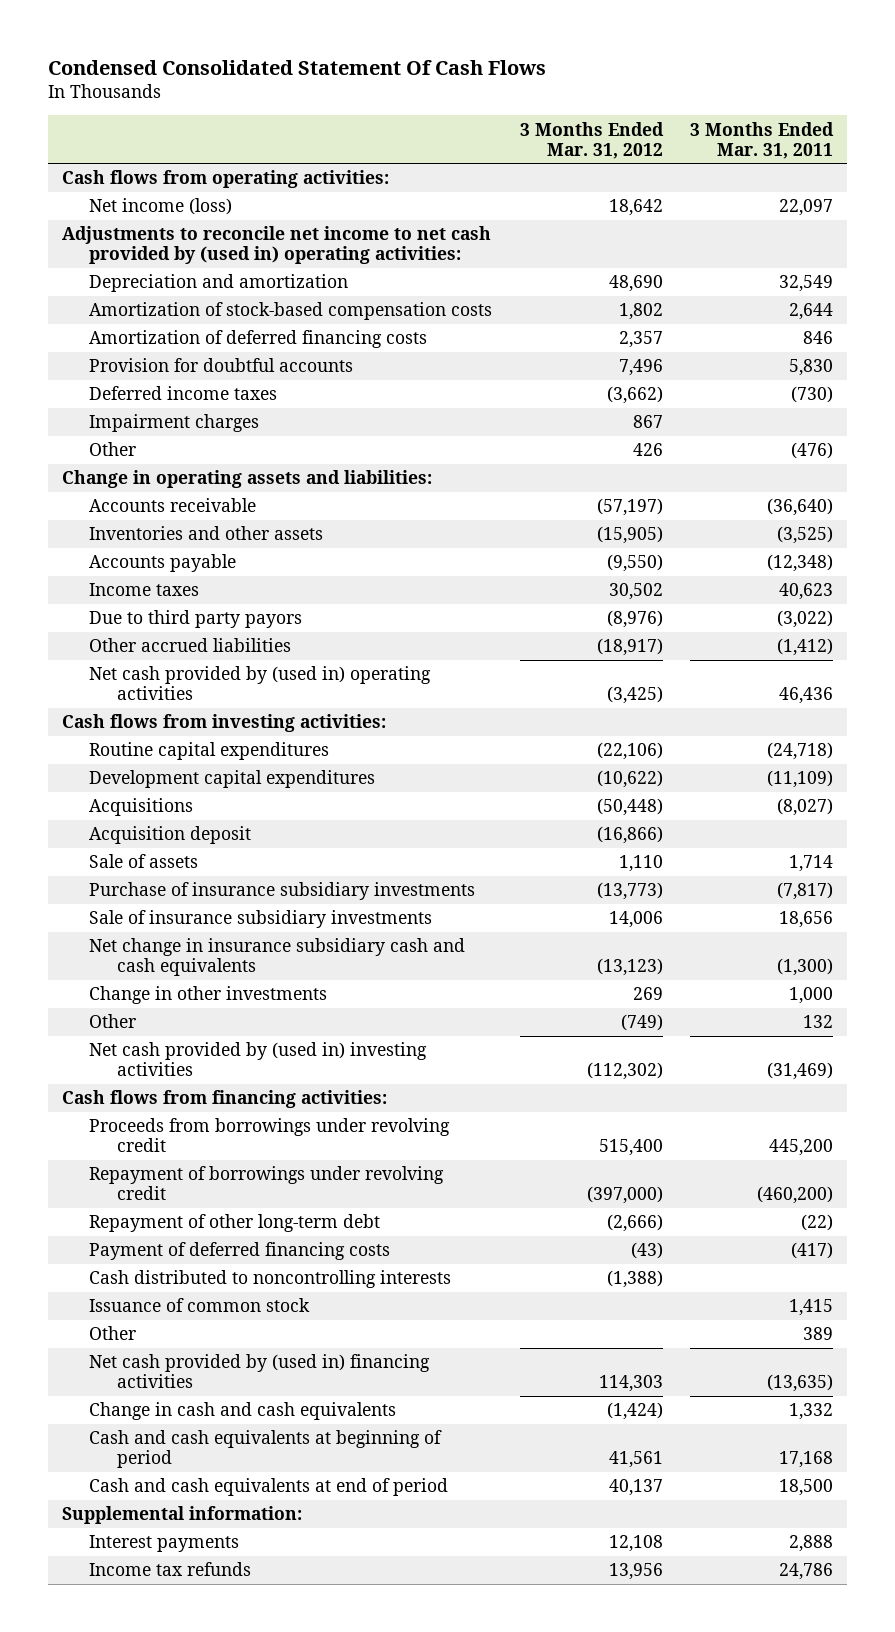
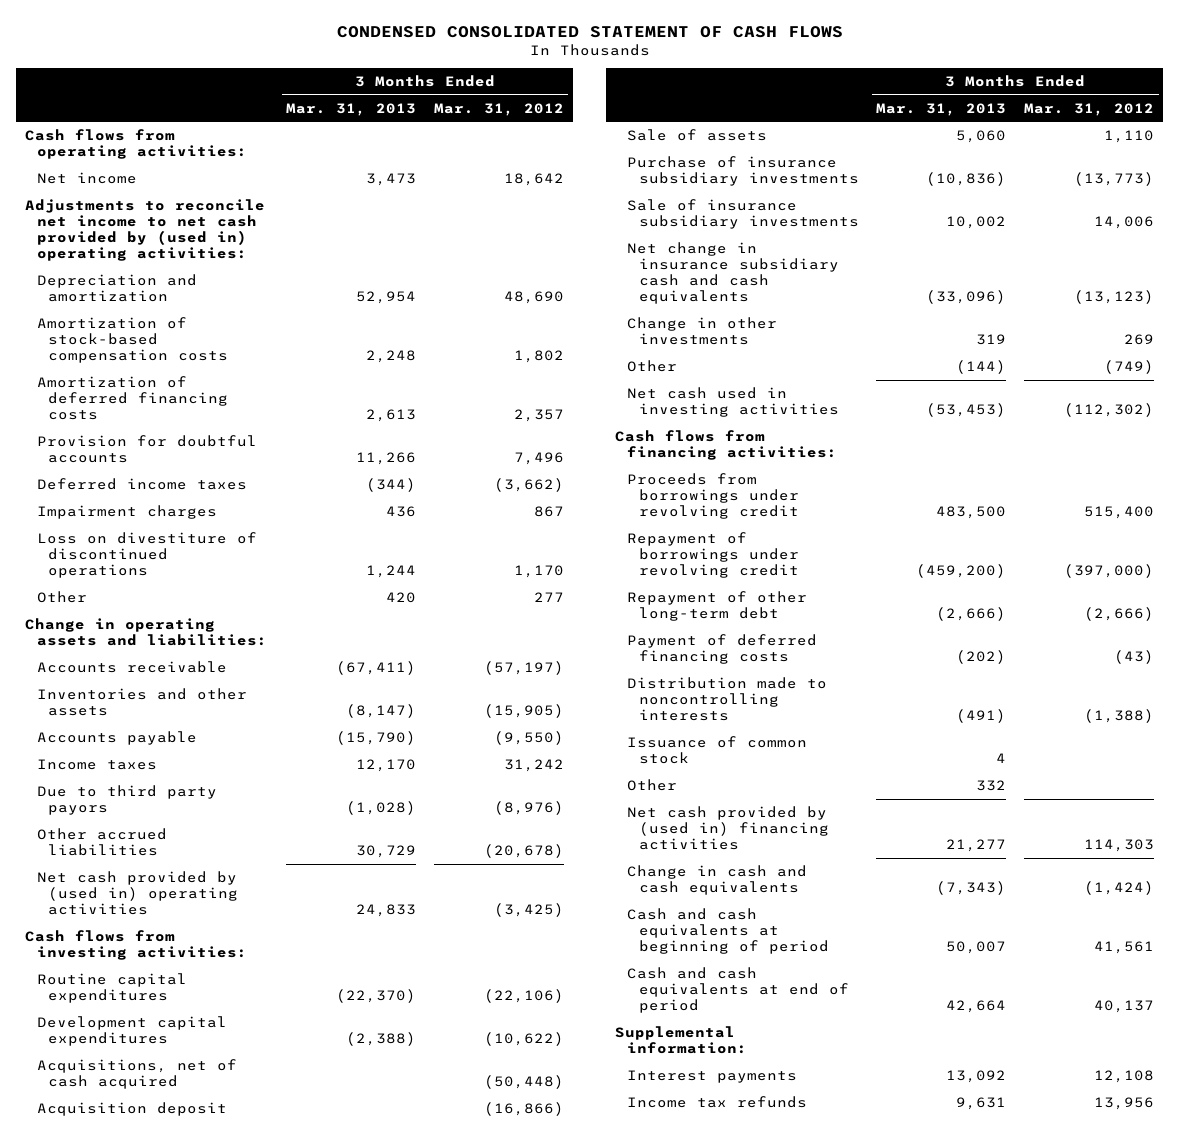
[47,59,546,75] Condensed Consolidated Statement Of Cash Flows -> [336,25,843,38] CONDENSED CONSOLIDATED STATEMENT OF CASH FLOWS
[690,121,835,159] 3 Months Ended Mar. 31, 2011 -> none
none -> [286,102,417,116] Mar. 31, 2013
[89,198,233,216] Net income (loss) -> [36,171,137,184] Net income
none -> [36,531,257,579] Loss on divestiture of discontinued operations
[632,443,663,457] 426 -> [533,591,564,602] 277
[608,583,663,601] 30,502 -> [503,758,564,772] 31,242
[596,638,663,657] (18,917) -> [483,843,564,858] (20,678)
[89,798,194,817] Acquisitions -> [36,1058,237,1089] Acquisitions, net of cash acquired
[89,1042,428,1077] Net cash provided by (used in) investing activities -> [626,386,839,417] Net cash used in investing activities
[89,1270,452,1289] Cash distributed to noncontrolling interests -> [626,676,827,722] Distribution made to noncontrolling interests

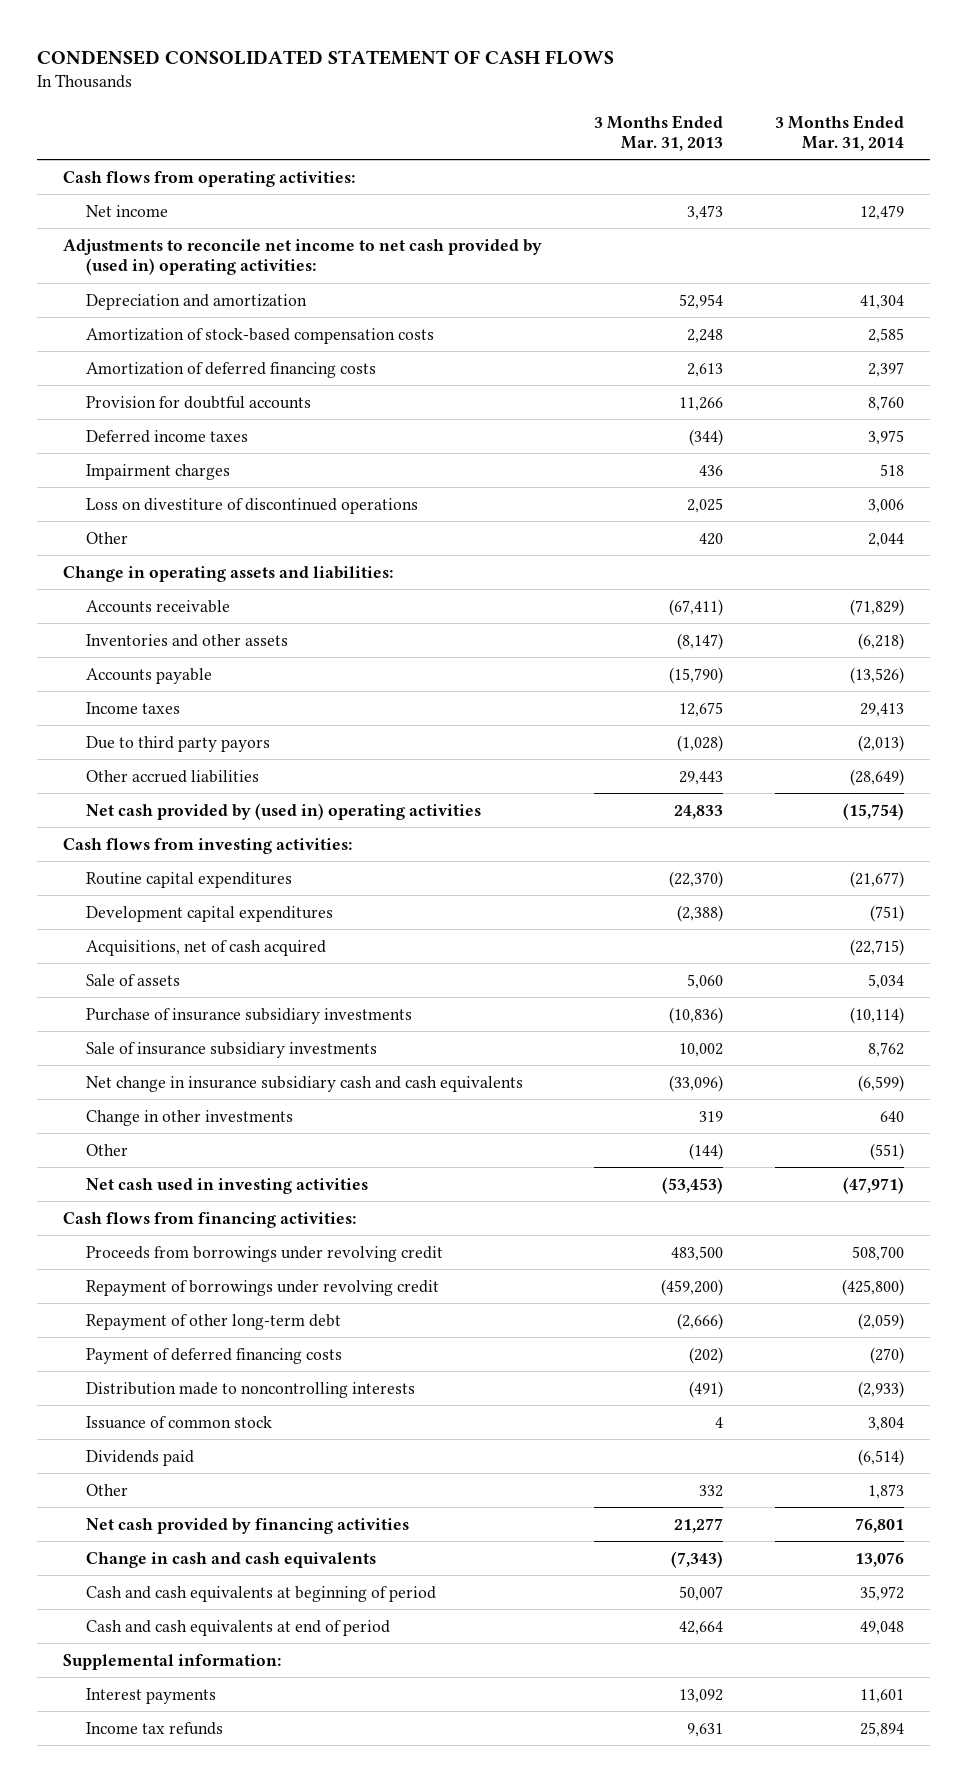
[433,102,564,116] Mar. 31, 2012 -> none
none -> [775,114,905,151] 3 Months Ended Mar. 31, 2014
[366,565,417,579] 1,244 -> [686,497,723,513] 2,025
[356,758,417,772] 12,170 -> [678,701,723,717] 12,675
[356,844,417,858] 30,729 -> [678,770,723,785] 29,443
[36,1101,227,1116] Acquisition deposit -> none
none -> [86,1449,195,1466] Dividends paid
[626,805,829,851] Net cash provided by (used in) financing activities -> [86,1517,410,1534] Net cash provided by financing activities

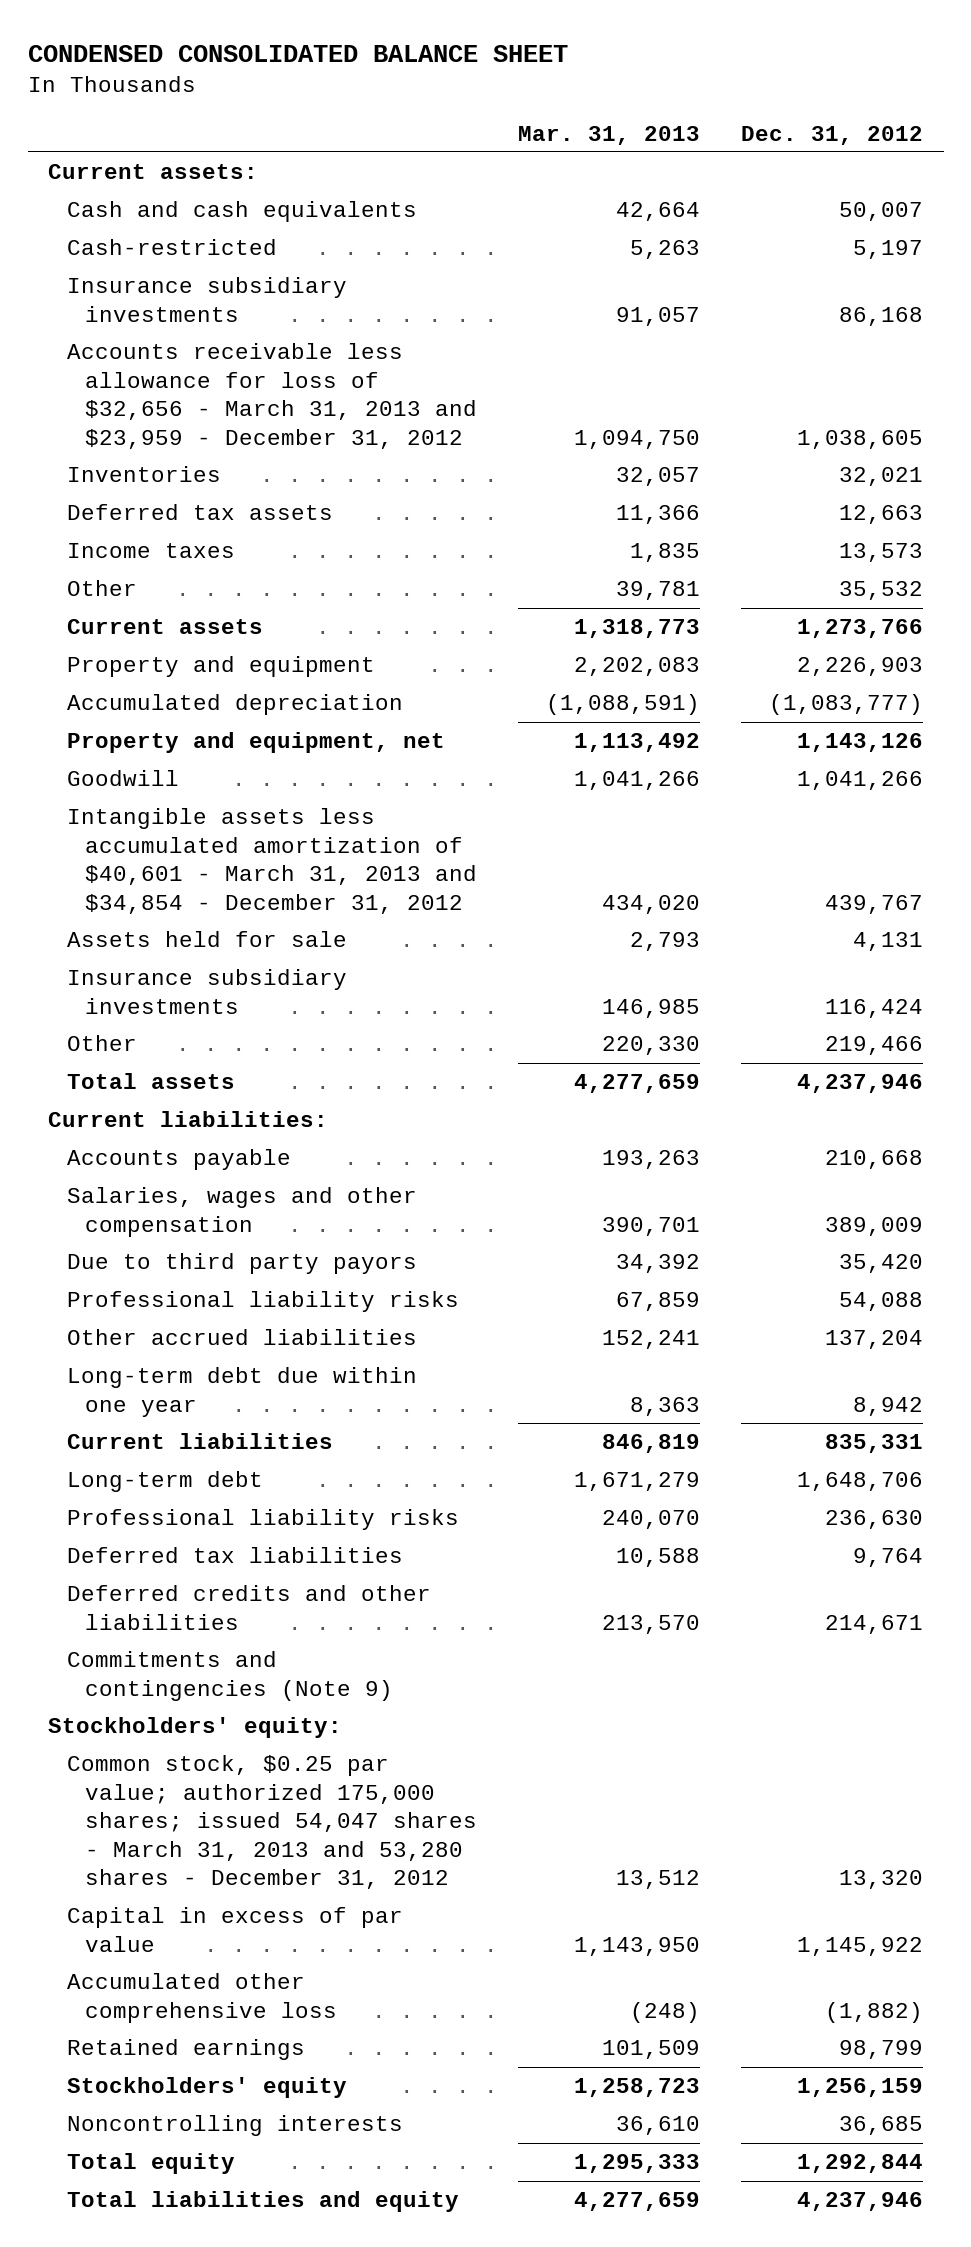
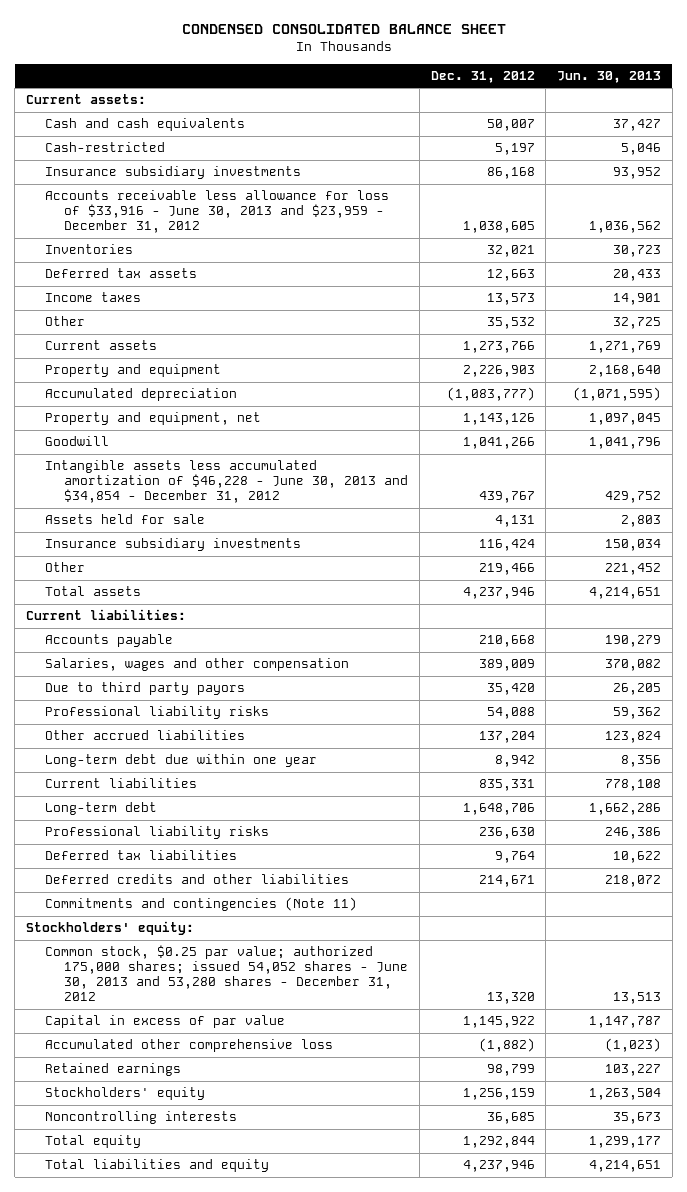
[518,125,701,145] Mar. 31, 2013 -> none
none -> [557,70,662,83] Jun. 30, 2013
[66,343,478,449] Accounts receivable less allowance for loss of $32,656 - March 31, 2013 and $23,959 - December 31, 2012 -> [45,190,390,234] Accounts receivable less allowance for loss of $33,916 - June 30, 2013 and $23,959 - December 31, 2012
[66,808,478,914] Intangible assets less accumulated amortization of $40,601 - March 31, 2013 and $34,854 - December 31, 2012 -> [45,460,409,504] Intangible assets less accumulated amortization of $46,228 - June 30, 2013 and $34,854 - December 31, 2012
[66,1651,394,1701] Commitments and contingencies (Note 9) -> [45,897,358,912] Commitments and contingencies (Note 11)
[66,1755,478,1890] Common stock, $0.25 par value; authorized 175,000 shares; issued 54,047 shares - March 31, 2013 and 53,280 shares - December 31, 2012 -> [45,945,409,1002] Common stock, $0.25 par value; authorized 175,000 shares; issued 54,052 shares - June 30, 2013 and 53,280 shares - December 31, 2012

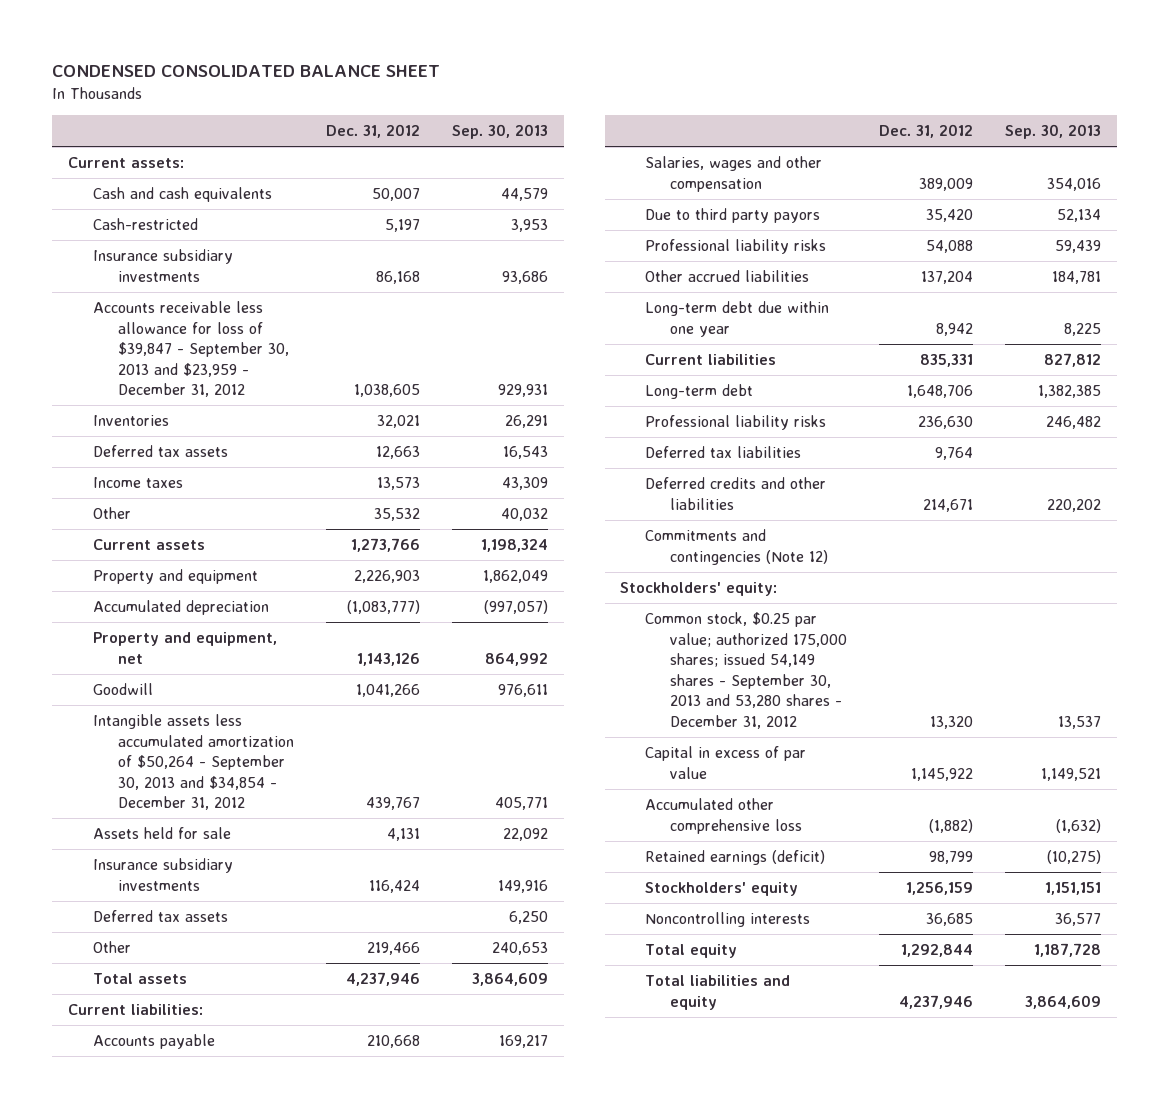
[557,70,662,83] Jun. 30, 2013 -> none
none -> [452,124,549,140] Sep. 30, 2013
[45,190,390,234] Accounts receivable less allowance for loss of $33,916 - June 30, 2013 and $23,959 - December 31, 2012 -> [92,300,289,398] Accounts receivable less allowance for loss of $39,847 - September 30, 2013 and $23,959 - December 31, 2012
[45,460,409,504] Intangible assets less accumulated amortization of $46,228 - June 30, 2013 and $34,854 - December 31, 2012 -> [92,713,294,811] Intangible assets less accumulated amortization of $50,264 - September 30, 2013 and $34,854 - December 31, 2012
none -> [92,909,228,922] Deferred tax assets
[45,897,358,912] Commitments and contingencies (Note 11) -> [645,528,828,565] Commitments and contingencies (Note 12)
[45,945,409,1002] Common stock, $0.25 par value; authorized 175,000 shares; issued 54,052 shares - June 30, 2013 and 53,280 shares - December 31, 2012 -> [645,611,847,729] Common stock, $0.25 par value; authorized 175,000 shares; issued 54,149 shares - September 30, 2013 and 53,280 shares - December 31, 2012
[45,1063,182,1077] Retained earnings -> [645,849,826,865] Retained earnings (deficit)

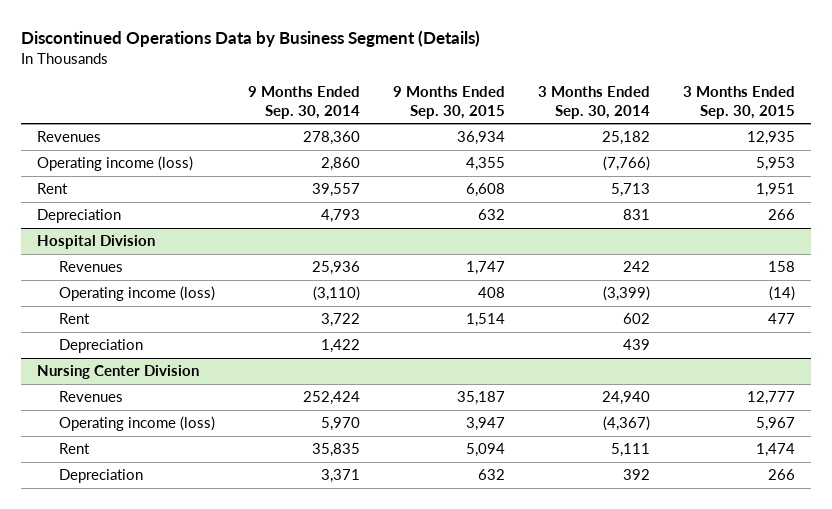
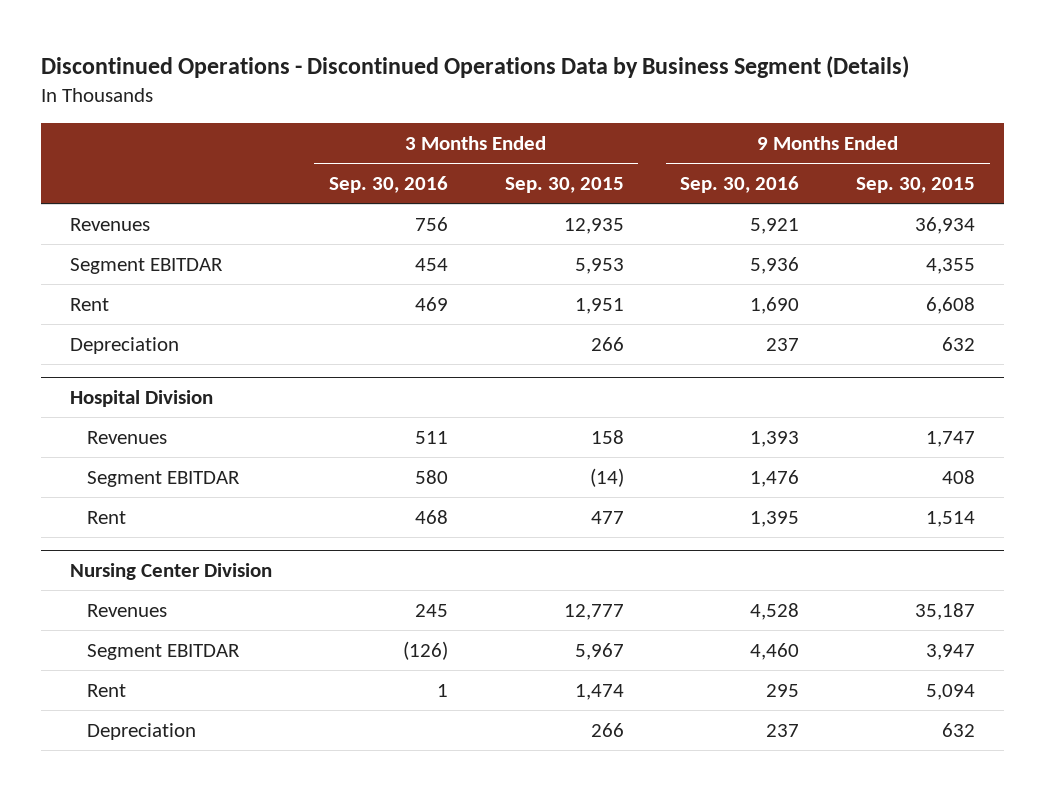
[21,30,481,48] Discontinued Operations Data by Business Segment (Details) -> [41,55,910,78] Discontinued Operations - Discontinued Operations Data by Business Segment (Details)
[248,86,361,119] 9 Months Ended Sep. 30, 2014 -> none
[537,86,650,119] 3 Months Ended Sep. 30, 2014 -> none
none -> [328,175,448,193] Sep. 30, 2016
none -> [680,175,800,193] Sep. 30, 2016
[37,156,194,172] Operating income (loss) -> [69,257,223,274] Segment EBITDAR
[59,286,216,302] Operating income (loss) -> [86,470,240,487] Segment EBITDAR
[59,339,144,354] Depreciation -> none
[59,416,216,432] Operating income (loss) -> [86,643,240,660] Segment EBITDAR

